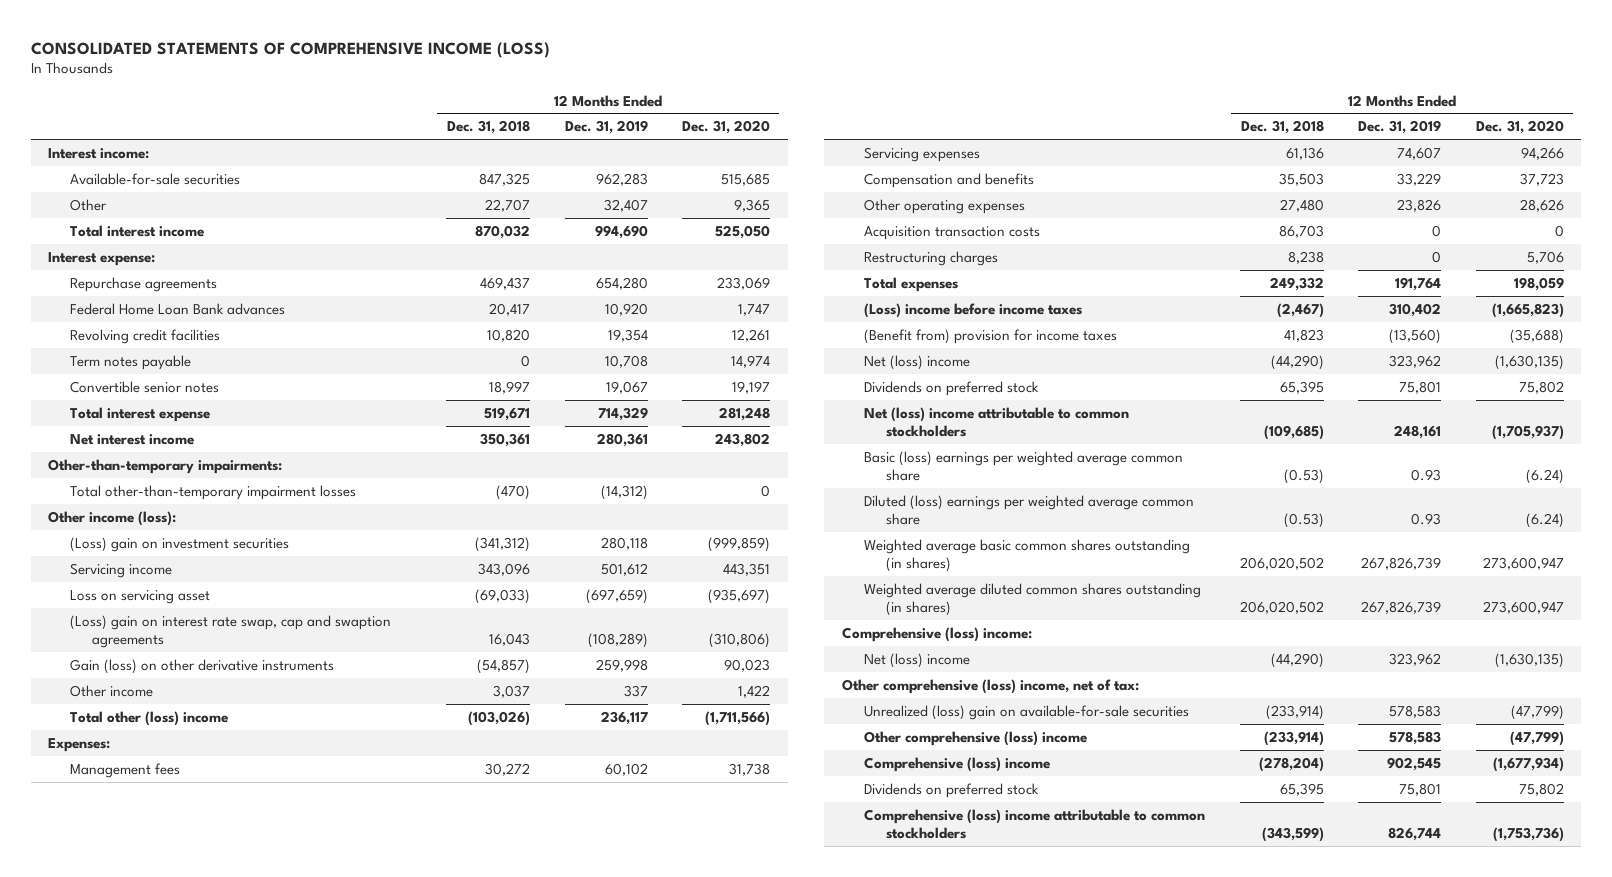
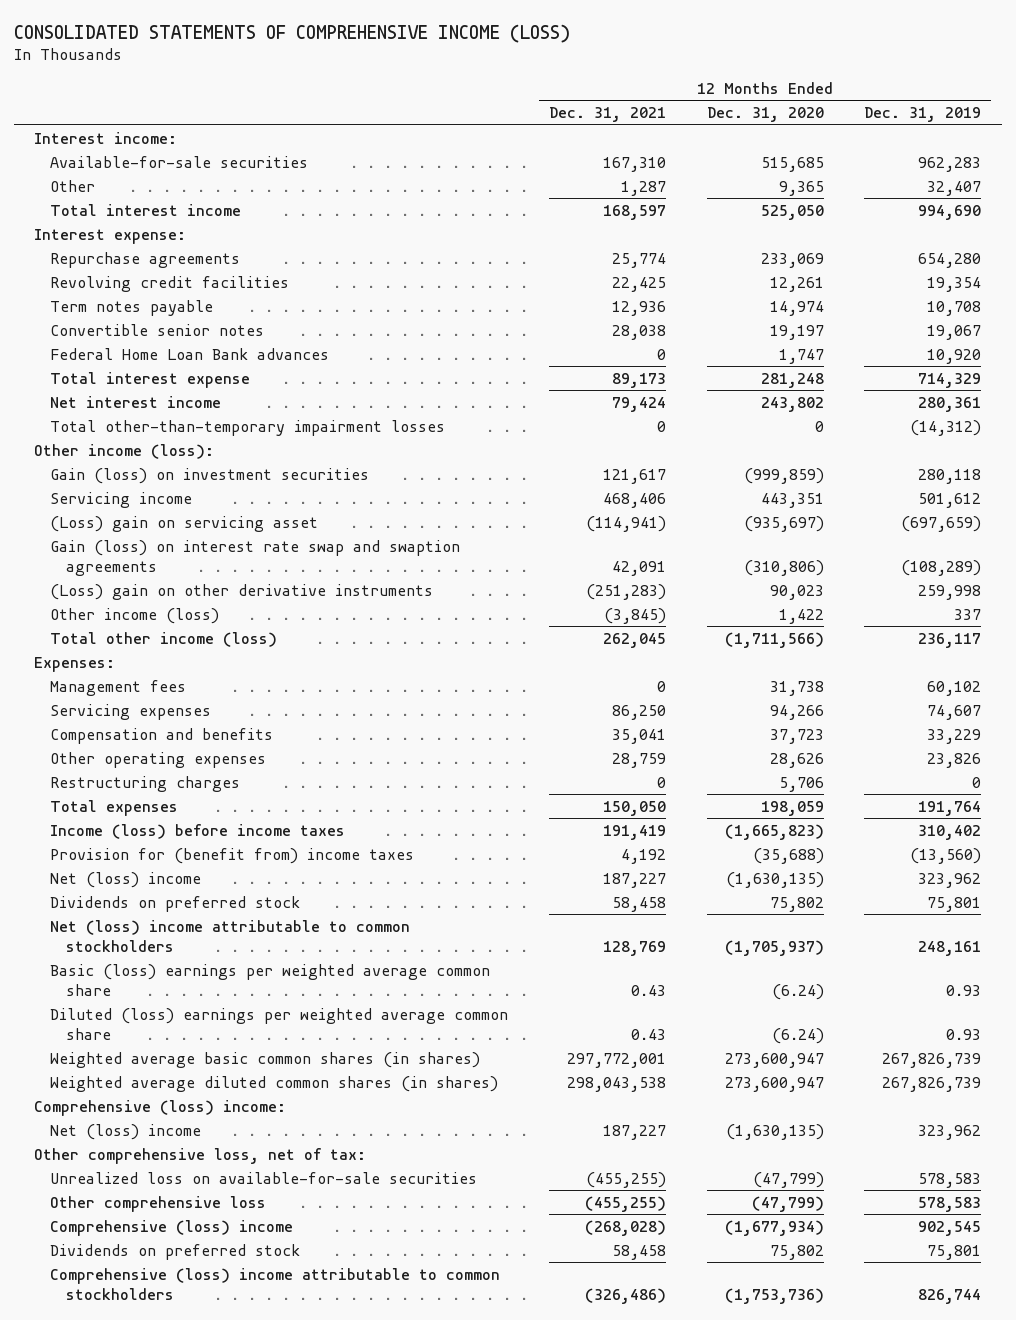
[446,120,530,135] Dec. 31, 2018 -> none
none -> [548,107,666,123] Dec. 31, 2021
[70,302,286,315] Federal Home Loan Bank advances -> [50,347,330,360] Federal Home Loan Bank advances
[47,458,282,474] Other-than-temporary impairments: -> none
[70,536,290,552] (Loss) gain on investment securities -> [50,467,370,484] Gain (loss) on investment securities
[70,589,211,604] Loss on servicing asset -> [50,515,319,532] (Loss) gain on servicing asset
[70,614,392,648] (Loss) gain on interest rate swap, cap and swaption agreements -> [50,539,461,576] Gain (loss) on interest rate swap and swaption agreements
[70,658,335,674] Gain (loss) on other derivative instruments -> [50,583,434,600] (Loss) gain on other derivative instruments
[70,684,154,697] Other income -> [50,607,220,624] Other income (loss)
[70,710,229,726] Total other (loss) income -> [50,631,278,647] Total other income (loss)
[864,225,1041,240] Acquisition transaction costs -> none
[864,302,1083,318] (Loss) income before income taxes -> [50,823,346,839] Income (loss) before income taxes
[864,328,1118,344] (Benefit from) provision for income taxes -> [50,847,415,864] Provision for (benefit from) income taxes
[864,538,1191,572] Weighted average basic common shares outstanding (in shares) -> [50,1051,481,1068] Weighted average basic common shares (in shares)
[864,582,1202,616] Weighted average diluted common shares outstanding (in shares) -> [50,1075,499,1092] Weighted average diluted common shares (in shares)
[841,678,1139,694] Other comprehensive (loss) income, net of tax: -> [34,1147,367,1164] Other comprehensive loss, net of tax:
[864,704,1190,720] Unrealized (loss) gain on available-for-sale securities -> [50,1171,478,1184] Unrealized loss on available-for-sale securities
[864,730,1088,746] Other comprehensive (loss) income -> [50,1195,267,1212] Other comprehensive loss

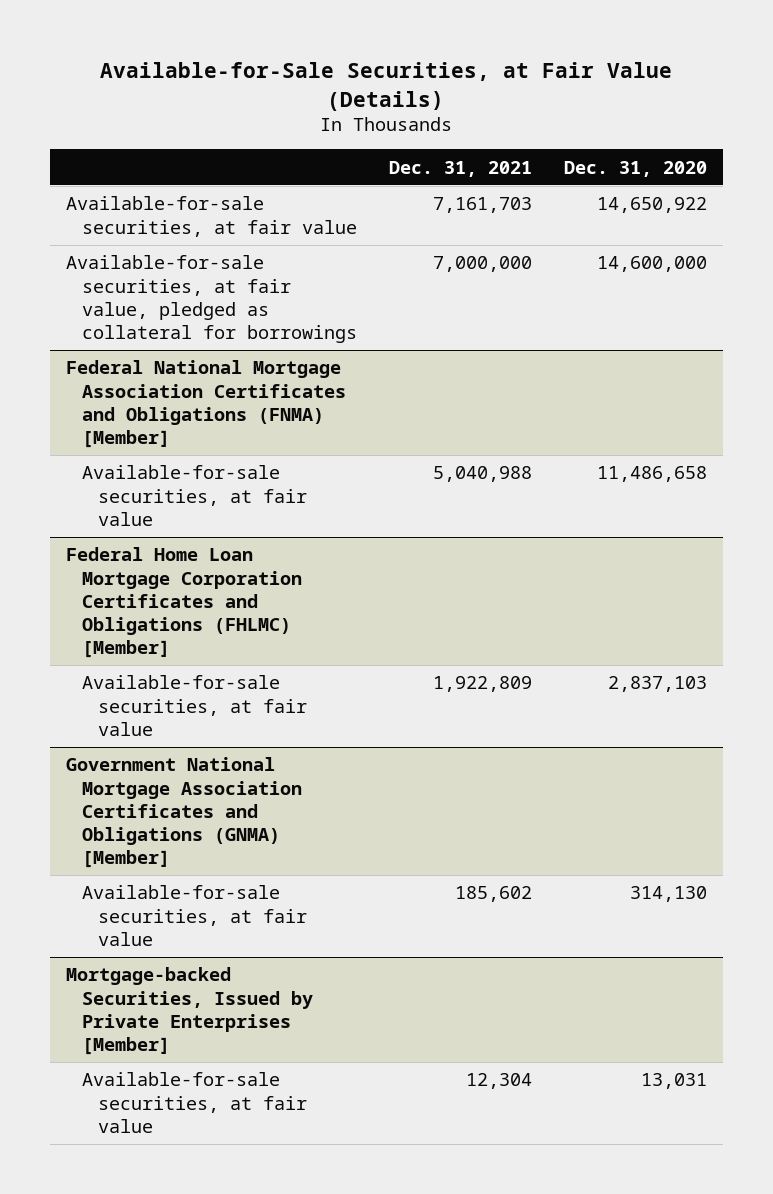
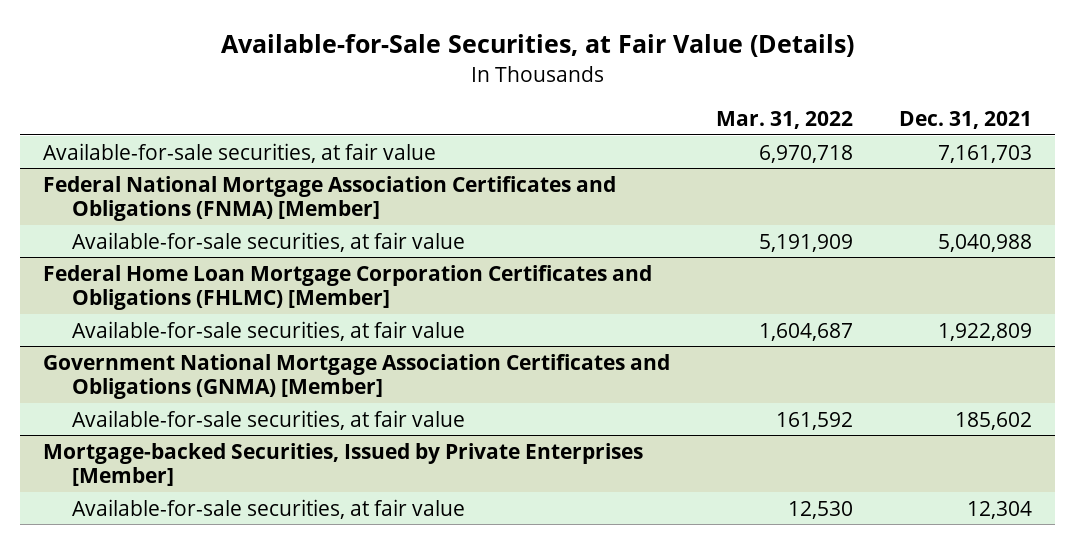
[563,160,707,177] Dec. 31, 2020 -> none
none -> [716,111,854,130] Mar. 31, 2022
[65,255,358,344] Available-for-sale securities, at fair value, pledged as collateral for borrowings -> none

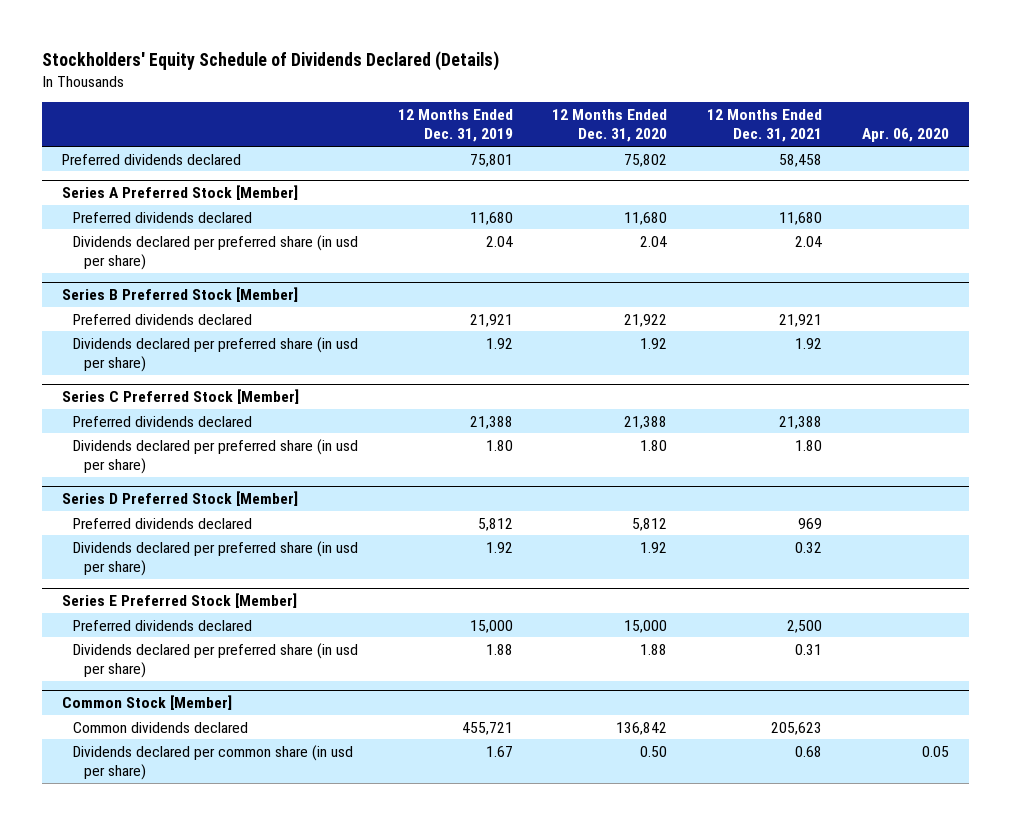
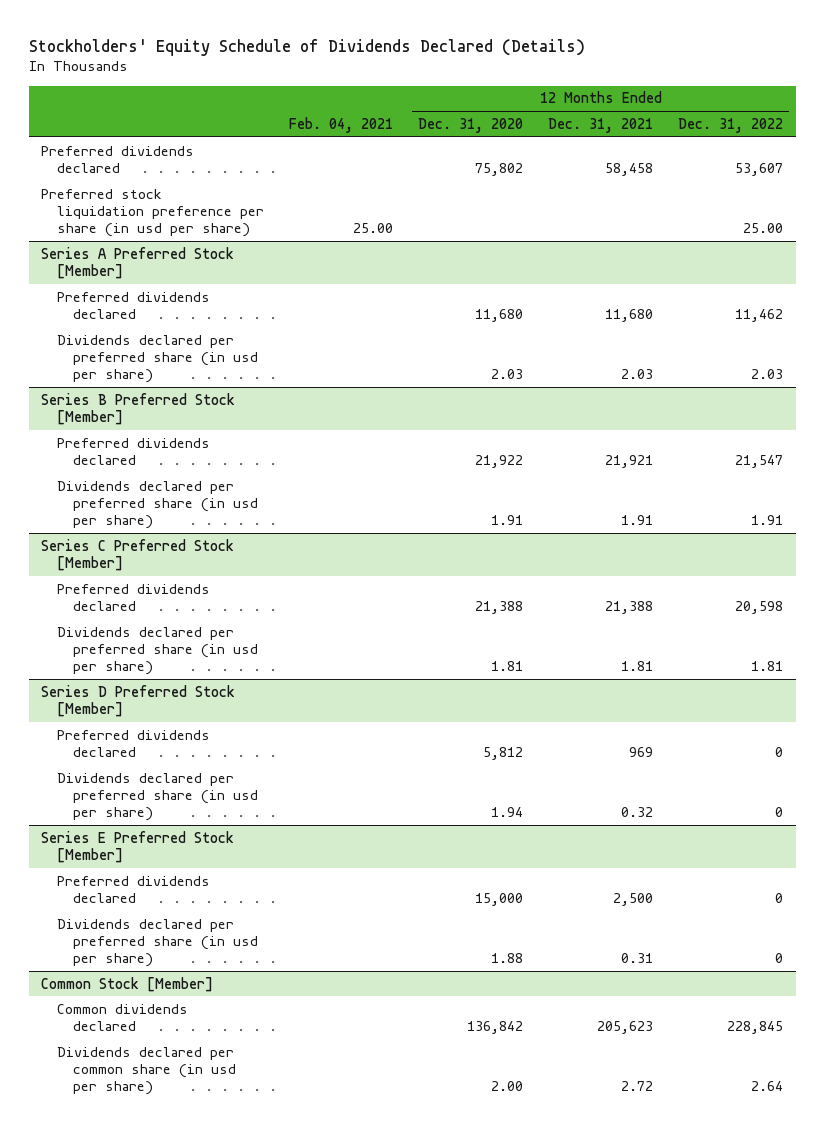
[397,108,513,143] 12 Months Ended Dec. 31, 2019 -> none
[862,128,950,143] Apr. 06, 2020 -> none
none -> [289,116,394,133] Feb. 04, 2021
none -> [678,117,784,133] Dec. 31, 2022
none -> [41,188,265,238] Preferred stock liquidation preference per share (in usd per share)
[640,235,668,247] 2.04 -> [491,369,524,380] 2.03
[795,235,823,247] 2.04 -> [621,369,654,380] 2.03
[640,337,668,349] 1.92 -> [491,515,524,526] 1.91
[795,337,823,349] 1.92 -> [621,515,654,526] 1.91
[640,439,668,451] 1.80 -> [491,661,524,672] 1.81
[795,439,823,451] 1.80 -> [621,661,654,672] 1.81
[640,541,668,553] 1.92 -> [491,807,524,818] 1.94
[640,745,668,757] 0.50 -> [491,1081,524,1092] 2.00
[795,745,823,757] 0.68 -> [621,1081,654,1092] 2.72

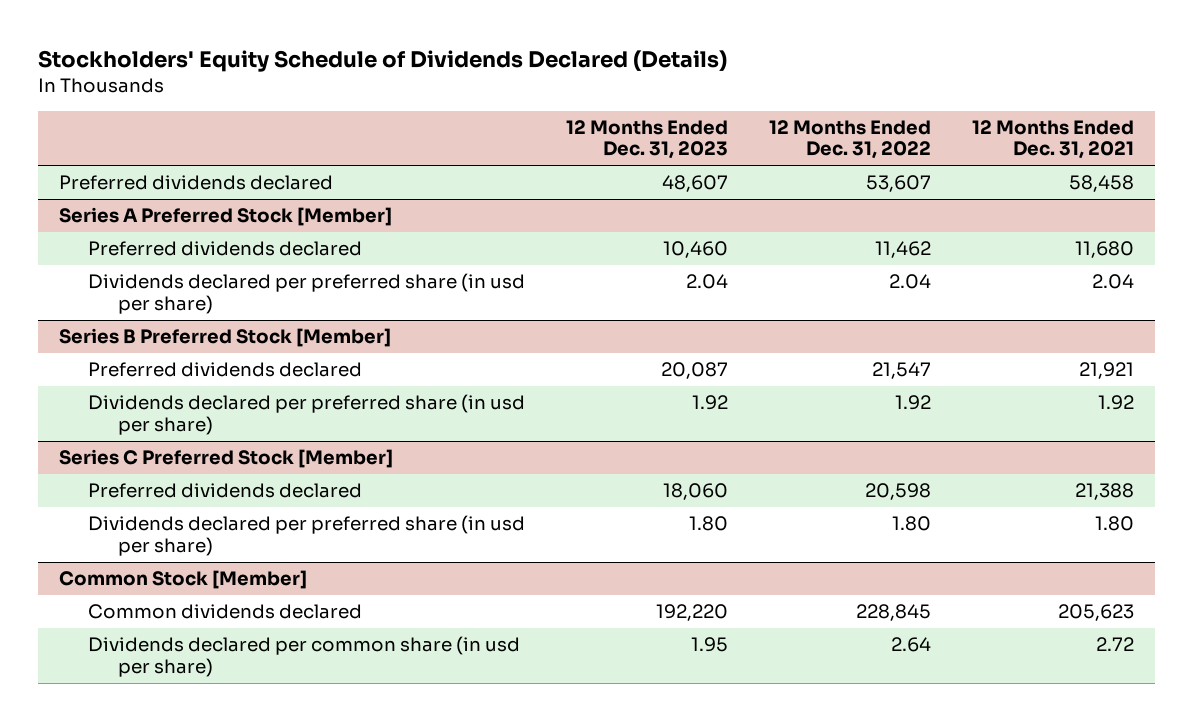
[289,116,394,133] Feb. 04, 2021 -> none
[418,117,524,133] Dec. 31, 2020 -> none
none -> [566,119,729,160] 12 Months Ended Dec. 31, 2023
[41,188,265,238] Preferred stock liquidation preference per share (in usd per share) -> none
[621,369,654,380] 2.03 -> [1092,274,1135,290] 2.04
[751,369,784,380] 2.03 -> [889,274,932,290] 2.04
[621,515,654,526] 1.91 -> [1098,395,1135,411] 1.92
[751,515,784,526] 1.91 -> [895,395,932,411] 1.92
[41,684,236,717] Series D Preferred Stock [Member] -> none
[57,729,211,757] Preferred dividends declared -> none
[57,772,258,822] Dividends declared per preferred share (in usd per share) -> none
[41,830,235,863] Series E Preferred Stock [Member] -> none
[57,875,211,903] Preferred dividends declared -> none
[57,918,258,968] Dividends declared per preferred share (in usd per share) -> none
[621,661,654,672] 1.81 -> [1095,516,1135,532] 1.80
[751,661,784,672] 1.81 -> [892,516,932,532] 1.80

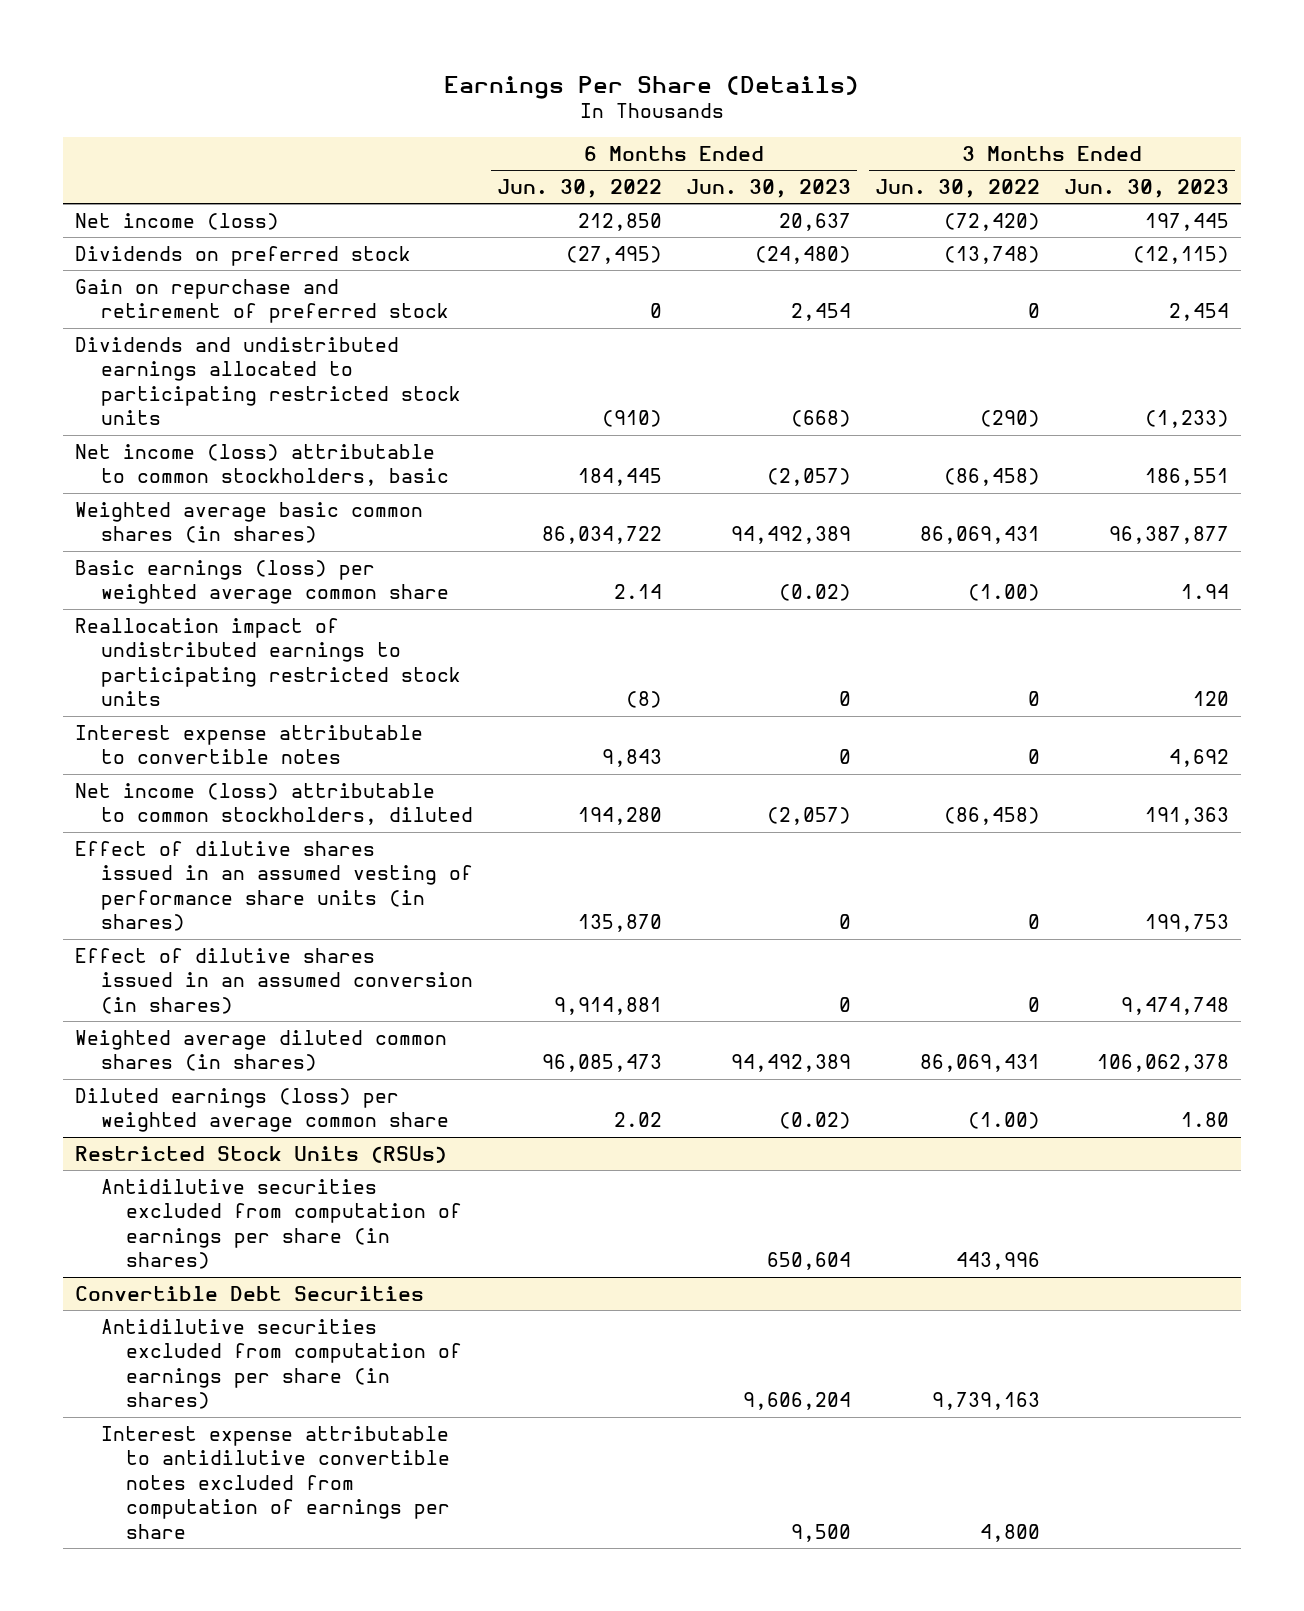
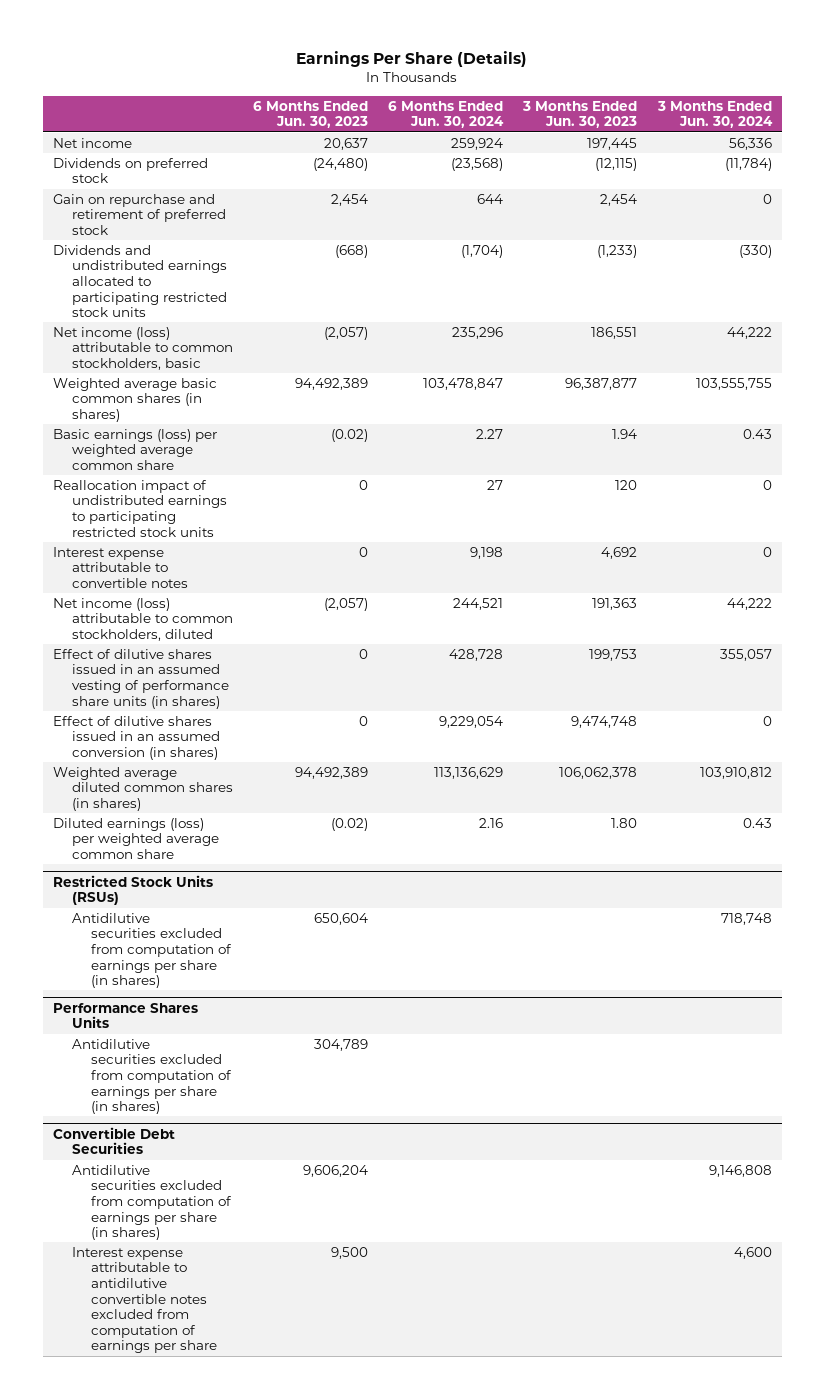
[496,178,662,198] Jun. 30, 2022 -> none
[874,178,1040,198] Jun. 30, 2022 -> none
none -> [388,100,505,129] 6 Months Ended Jun. 30, 2024
none -> [656,100,773,129] 3 Months Ended Jun. 30, 2024
[75,212,280,230] Net income (loss) -> [53,137,133,148] Net income
none -> [53,1002,199,1029] Performance Shares Units
none -> [72,1038,232,1115] Antidilutive securities excluded from computation of earnings per share (in shares)

